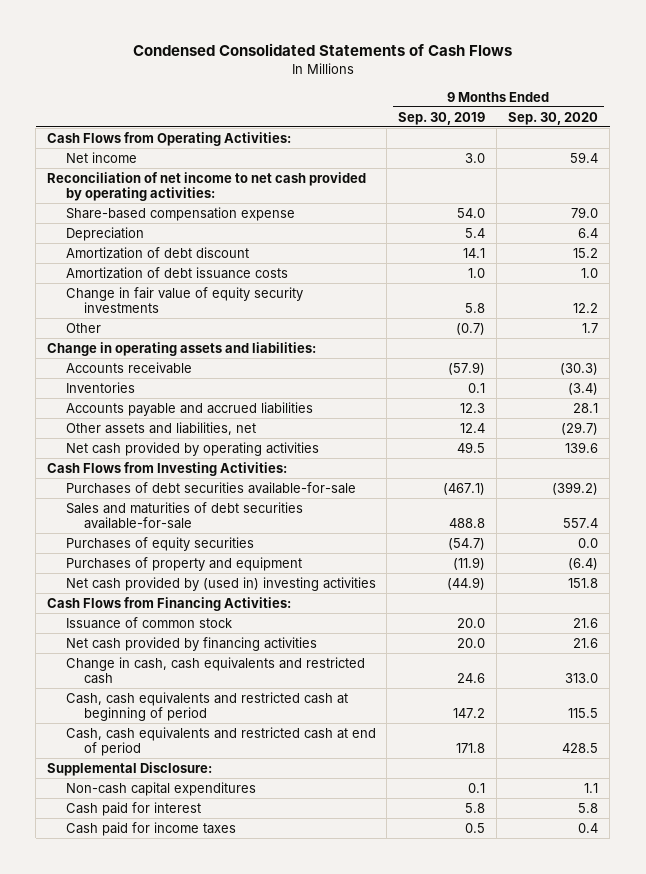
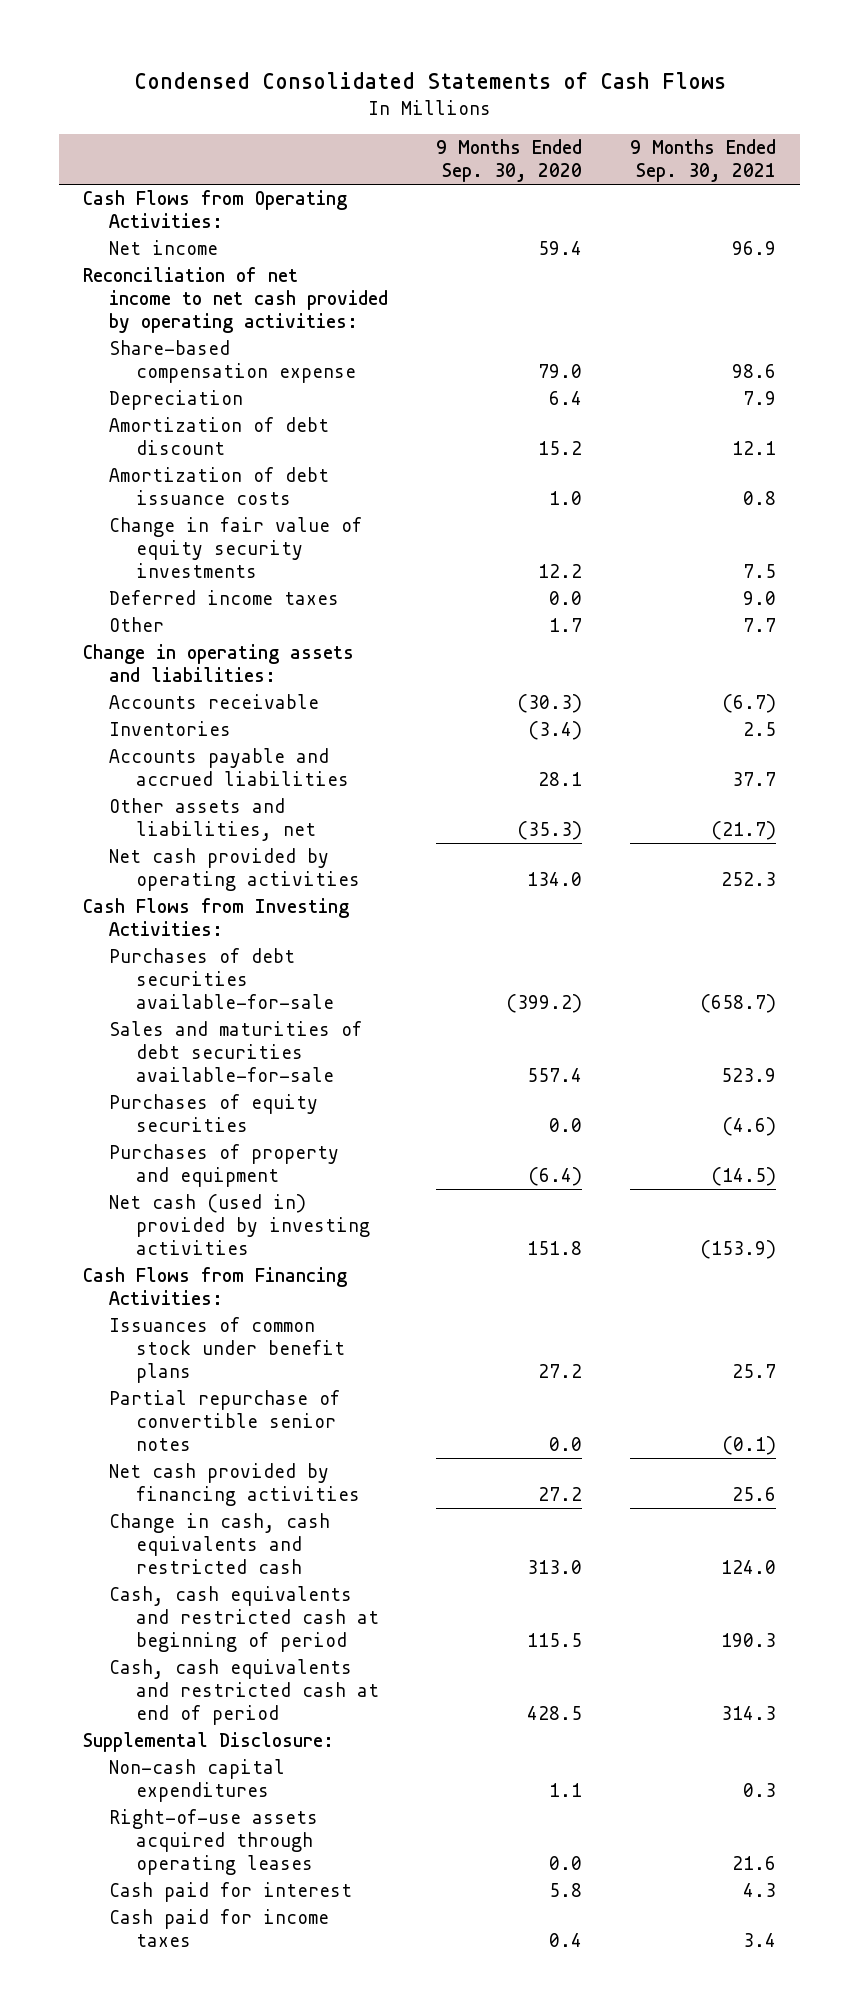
[398,111,486,125] Sep. 30, 2019 -> none
none -> [630,139,777,183] 9 Months Ended Sep. 30, 2021
none -> [109,590,340,606] Deferred income taxes
[561,421,599,435] (29.7) -> [517,821,583,841] (35.3)
[565,441,599,453] 139.6 -> [527,872,583,887] 134.0
[65,576,376,591] Net cash provided by (used in) investing activities -> [109,1194,371,1255] Net cash (used in) provided by investing activities
[65,616,232,629] Issuance of common stock -> [109,1317,346,1383] Issuances of common stock under benefit plans
[573,617,599,628] 21.6 -> [538,1363,583,1378] 27.2
none -> [109,1390,341,1451] Partial repurchase of convertible senior notes
[573,637,599,648] 21.6 -> [538,1487,583,1502] 27.2
none -> [109,1809,319,1875] Right-of-use assets acquired through operating leases

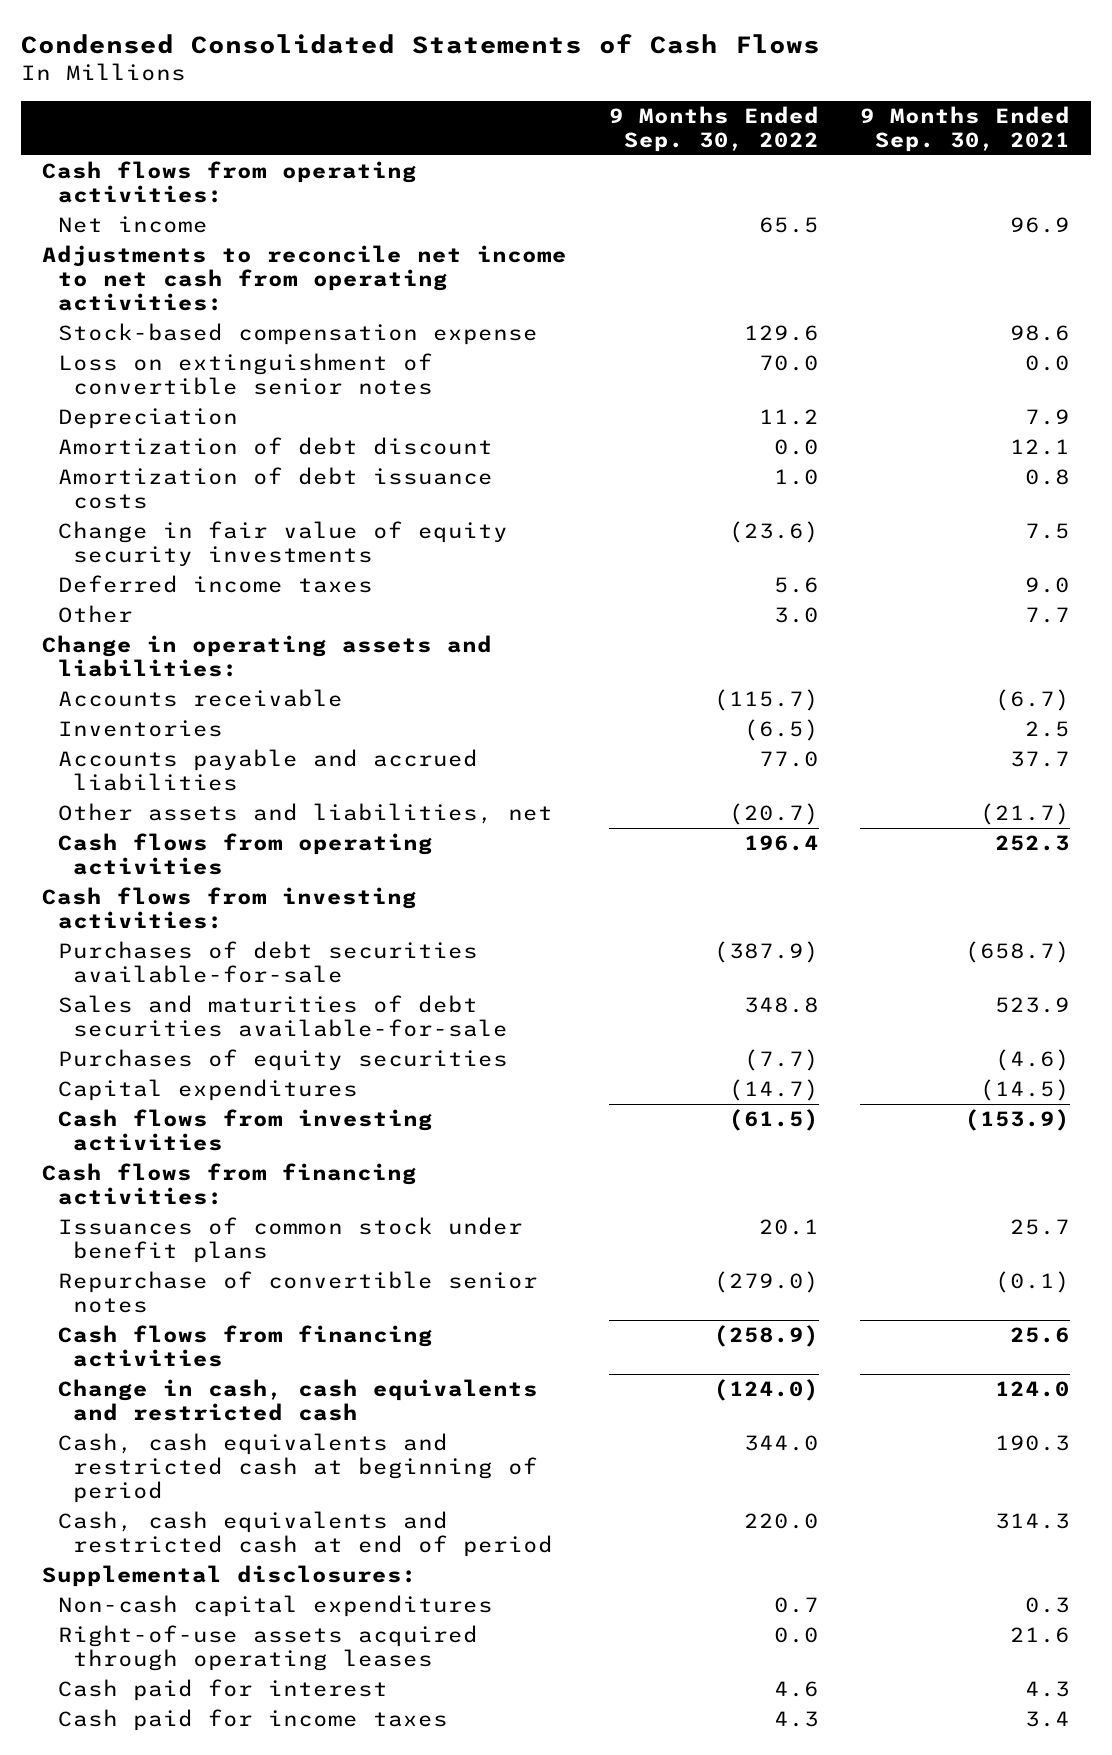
[436,139,583,183] 9 Months Ended Sep. 30, 2020 -> none
none -> [608,105,819,152] 9 Months Ended Sep. 30, 2022
[82,190,347,229] Cash Flows from Operating Activities: -> [42,160,418,204] Cash flows from operating activities:
[82,267,389,333] Reconciliation of net income to net cash provided by operating activities: -> [42,244,568,312] Adjustments to reconcile net income to net cash from operating activities:
[109,340,357,384] Share-based compensation expense -> [57,322,538,345] Stock-based compensation expense
none -> [57,352,434,396] Loss on extinguishment of convertible senior notes
[109,848,361,892] Net cash provided by operating activities -> [57,832,433,876] Cash flows from operating activities
[82,898,349,937] Cash Flows from Investing Activities: -> [42,886,418,930] Cash flows from investing activities:
[109,1144,340,1188] Purchases of property and equipment -> [57,1078,358,1101] Capital expenditures
[109,1194,371,1255] Net cash (used in) provided by investing activities -> [57,1108,433,1152] Cash flows from investing activities
[82,1267,347,1306] Cash Flows from Financing Activities: -> [42,1162,418,1206] Cash flows from financing activities:
[109,1390,341,1451] Partial repurchase of convertible senior notes -> [57,1270,538,1314] Repurchase of convertible senior notes
[109,1463,361,1507] Net cash provided by financing activities -> [57,1324,433,1368] Cash flows from financing activities
[82,1732,334,1753] Supplemental Disclosure: -> [42,1564,418,1587] Supplemental disclosures:

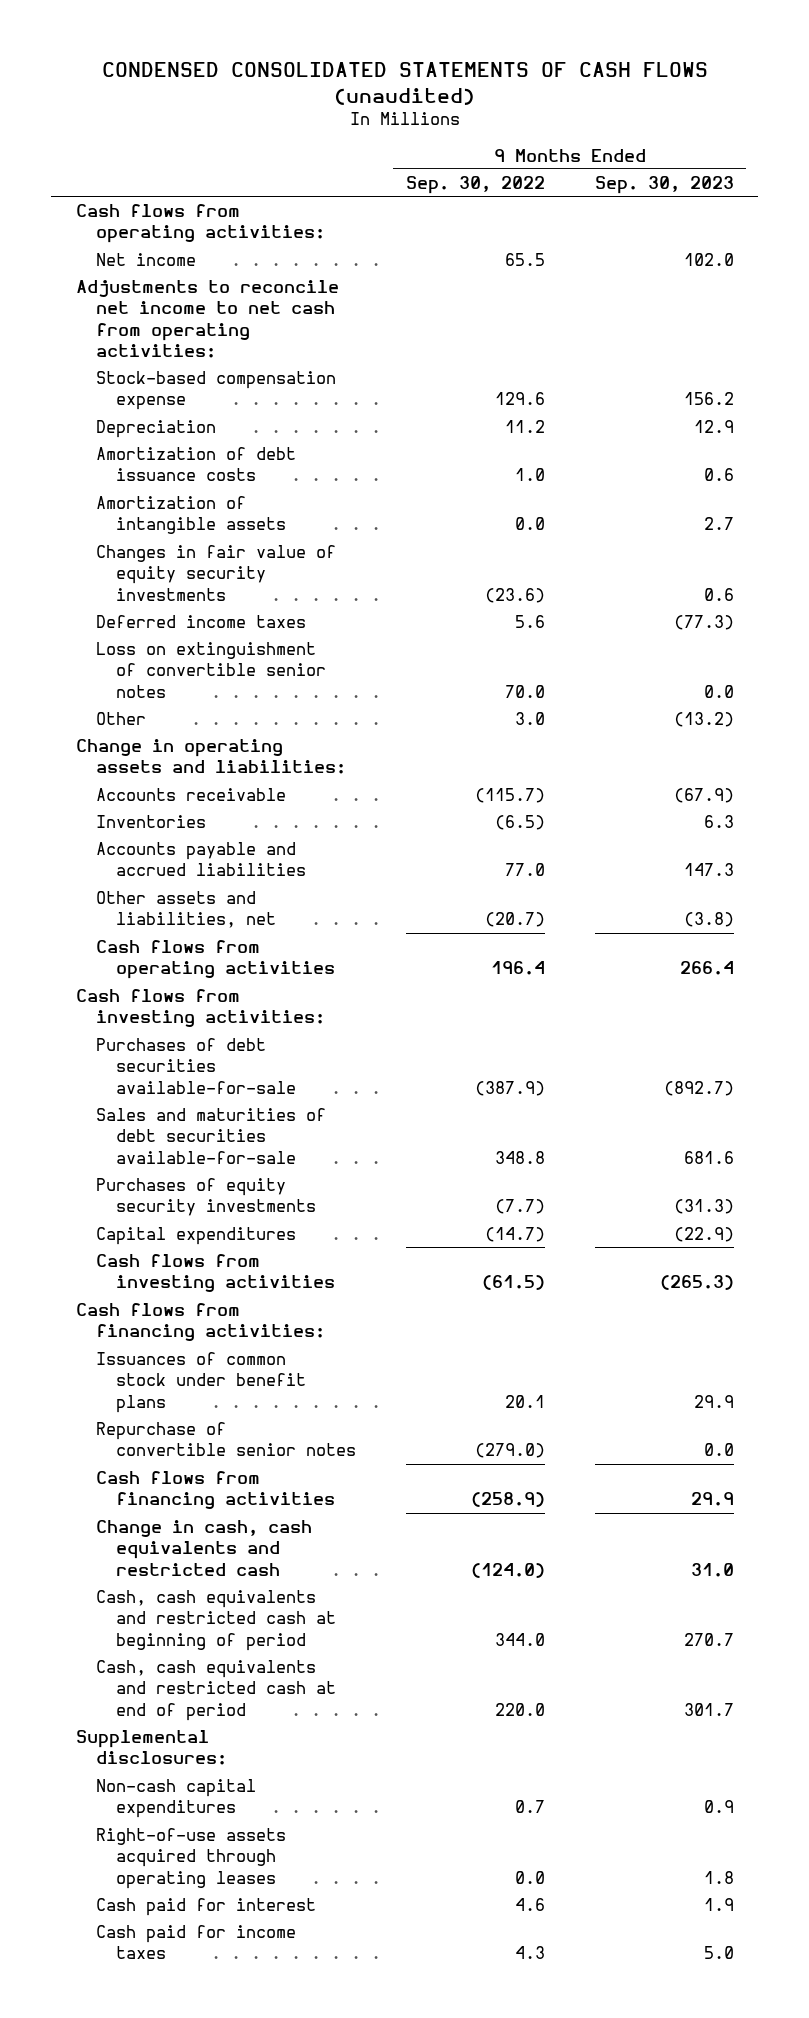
[21,33,821,54] Condensed Consolidated Statements of Cash Flows -> [101,61,708,105] CONDENSED CONSOLIDATED STATEMENTS OF CASH FLOWS (unaudited)
[860,105,1071,152] 9 Months Ended Sep. 30, 2021 -> none
none -> [594,175,734,194] Sep. 30, 2023
[57,436,493,455] Amortization of debt discount -> none
none -> [96,495,287,535] Amortization of intangible assets
[57,520,508,568] Change in fair value of equity security investments -> [96,544,337,601] Changes in fair value of equity security investments
[57,352,434,396] Loss on extinguishment of convertible senior notes -> [96,641,327,698] Loss on extinguishment of convertible senior notes
[57,1048,508,1071] Purchases of equity securities -> [96,1177,317,1217] Purchases of equity security investments

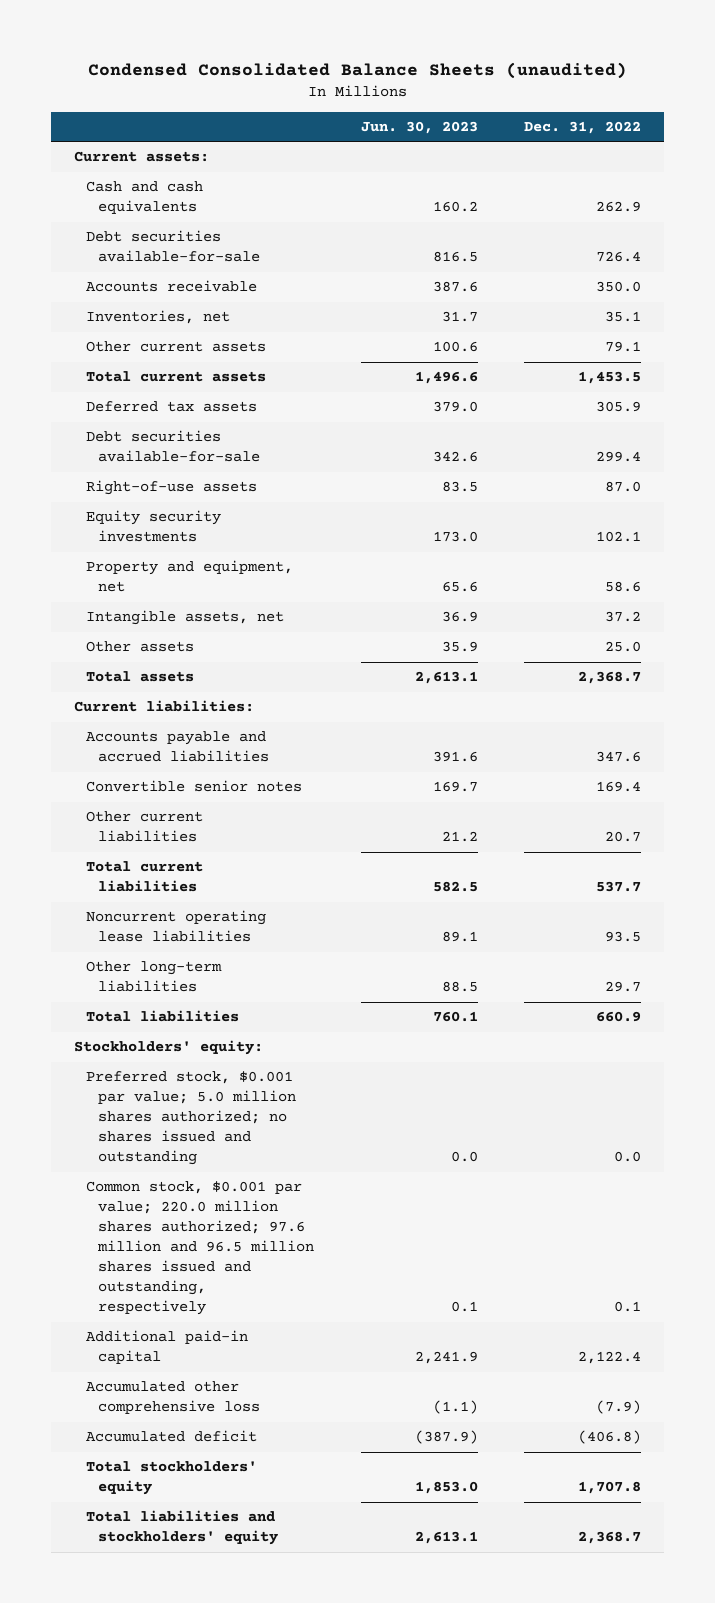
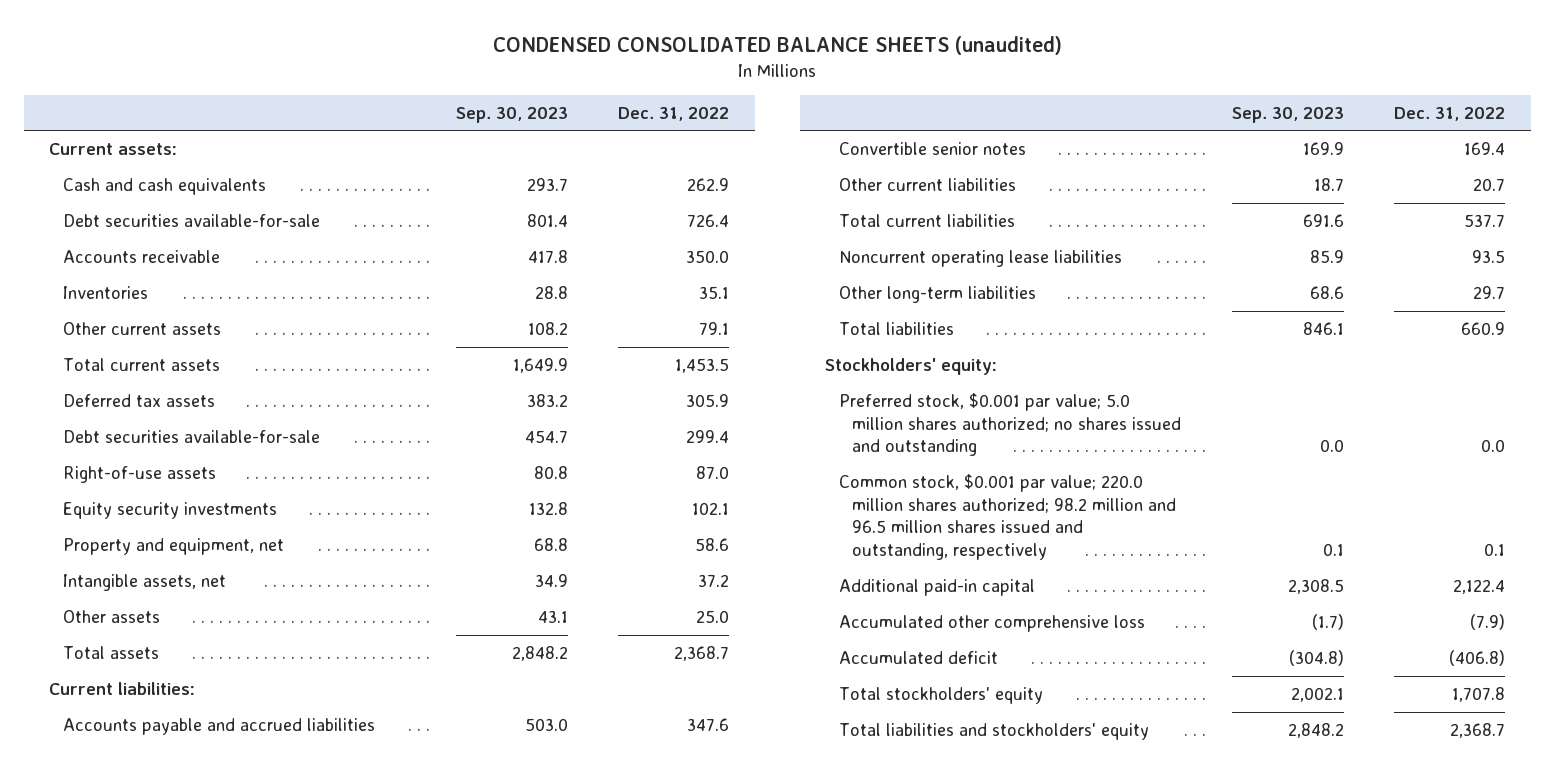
[87,62,627,80] Condensed Consolidated Balance Sheets (unaudited) -> [493,36,1063,56] CONDENSED CONSOLIDATED BALANCE SHEETS (unaudited)
[360,121,478,135] Jun. 30, 2023 -> none
none -> [455,106,568,123] Sep. 30, 2023
[86,310,231,325] Inventories, net -> [62,285,148,299] Inventories
[86,1181,315,1316] Common stock, $0.001 par value; 220.0 million shares authorized; 97.6 million and 96.5 million shares issued and outstanding, respectively -> [838,473,1176,560] Common stock, $0.001 par value; 220.0 million shares authorized; 98.2 million and 96.5 million shares issued and outstanding, respectively

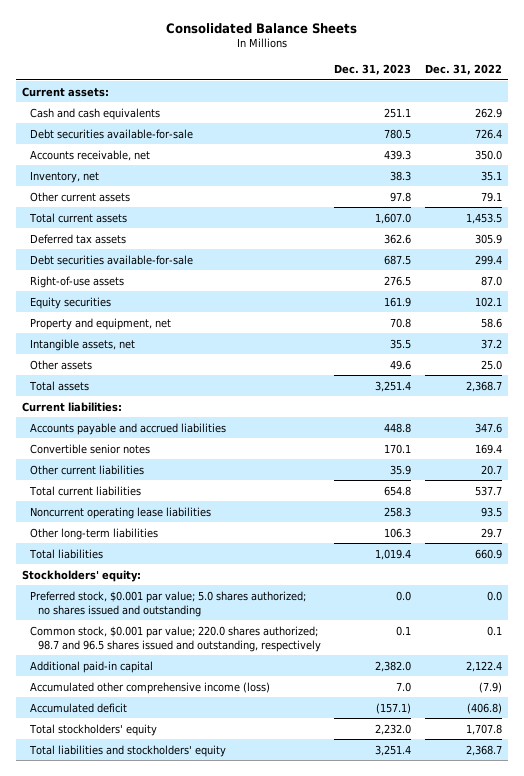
[493,36,1063,56] CONDENSED CONSOLIDATED BALANCE SHEETS (unaudited) -> [166,22,358,34] Consolidated Balance Sheets
[455,106,568,123] Sep. 30, 2023 -> none
none -> [334,64,412,76] Dec. 31, 2023
[62,249,220,263] Accounts receivable -> [30,149,151,161] Accounts receivable, net
[62,285,148,299] Inventories -> [30,170,100,183] Inventory, net
[62,501,277,519] Equity security investments -> [30,296,112,309] Equity securities
[838,392,1181,457] Preferred stock, $0.001 par value; 5.0 million shares authorized; no shares issued and outstanding -> [30,590,307,617] Preferred stock, $0.001 par value; 5.0 shares authorized; no shares issued and outstanding
[838,473,1176,560] Common stock, $0.001 par value; 220.0 million shares authorized; 98.2 million and 96.5 million shares issued and outstanding, respectively -> [30,625,322,652] Common stock, $0.001 par value; 220.0 shares authorized; 98.7 and 96.5 shares issued and outstanding, respectively
[838,614,1145,632] Accumulated other comprehensive loss -> [30,681,271,694] Accumulated other comprehensive income (loss)

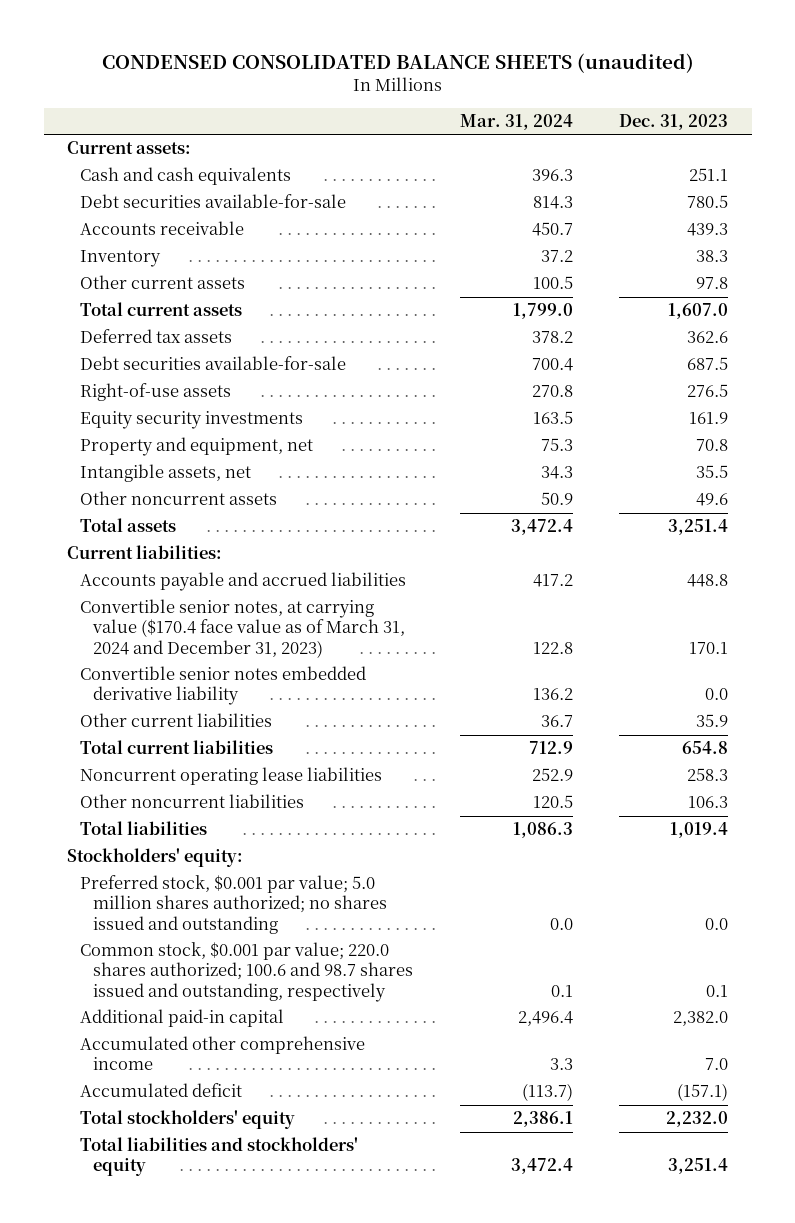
[166,22,358,34] Consolidated Balance Sheets -> [101,53,694,74] CONDENSED CONSOLIDATED BALANCE SHEETS (unaudited)
[424,64,502,76] Dec. 31, 2022 -> none
none -> [459,113,573,130] Mar. 31, 2024
[30,149,151,161] Accounts receivable, net -> [79,221,244,236] Accounts receivable
[30,170,100,183] Inventory, net -> [79,250,161,268] Inventory
[30,296,112,309] Equity securities -> [79,411,303,430] Equity security investments
[30,359,93,370] Other assets -> [79,491,277,506] Other noncurrent assets
[30,443,151,454] Convertible senior notes -> [79,599,406,658] Convertible senior notes, at carrying value ($170.4 face value as of March 31, 2024 and December 31, 2023)
none -> [79,666,366,706] Convertible senior notes embedded derivative liability
[30,527,159,540] Other long-term liabilities -> [79,794,304,809] Other noncurrent liabilities
[30,590,307,617] Preferred stock, $0.001 par value; 5.0 shares authorized; no shares issued and outstanding -> [79,875,388,934] Preferred stock, $0.001 par value; 5.0 million shares authorized; no shares issued and outstanding
[30,625,322,652] Common stock, $0.001 par value; 220.0 shares authorized; 98.7 and 96.5 shares issued and outstanding, respectively -> [79,942,414,1002] Common stock, $0.001 par value; 220.0 shares authorized; 100.6 and 98.7 shares issued and outstanding, respectively
[30,681,271,694] Accumulated other comprehensive income (loss) -> [79,1036,365,1071] Accumulated other comprehensive income

